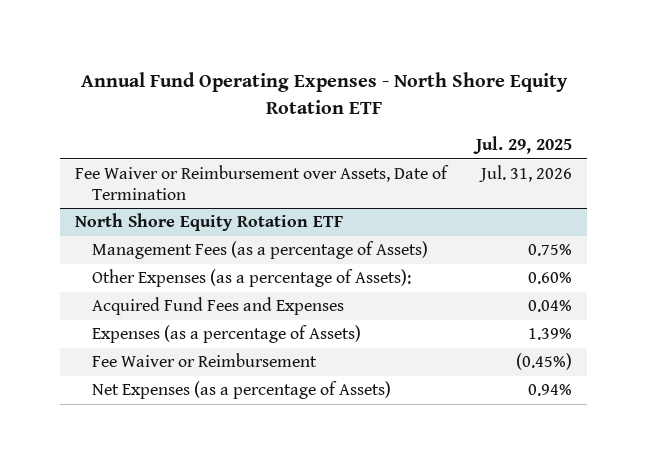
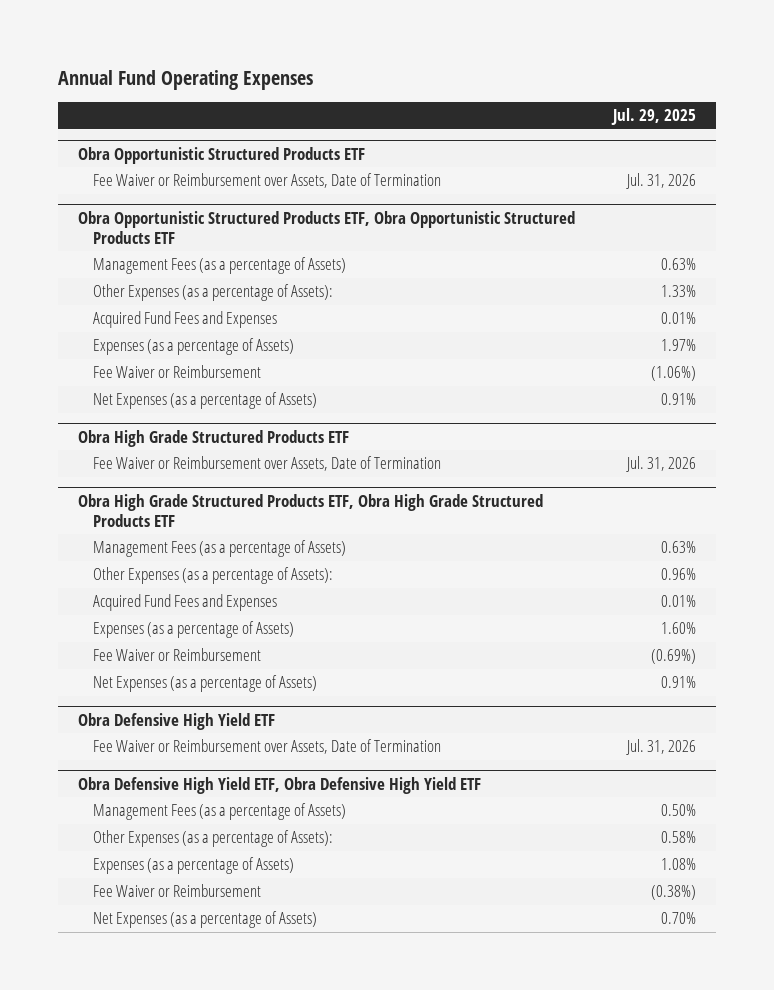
[80,71,568,114] Annual Fund Operating Expenses - North Shore Equity Rotation ETF -> [58,69,314,90] Annual Fund Operating Expenses
none -> [77,146,365,164] Obra Opportunistic Structured Products ETF
[74,213,343,232] North Shore Equity Rotation ETF -> none
none -> [77,210,575,244] Obra Opportunistic Structured Products ETF, Obra Opportunistic Structured Products ETF
[528,244,573,257] 0.75% -> [661,258,697,271] 0.63%
[528,272,573,285] 0.60% -> [661,285,697,298] 1.33%
[528,300,573,313] 0.04% -> [661,312,697,325] 0.01%
[528,328,573,341] 1.39% -> [661,339,697,352] 1.97%
[516,353,573,371] (0.45%) -> [651,366,697,382] (1.06%)
[528,384,573,397] 0.94% -> [661,393,697,406] 0.91%
none -> [77,429,349,447] Obra High Grade Structured Products ETF
none -> [92,456,441,472] Fee Waiver or Reimbursement over Assets, Date of Termination
none -> [77,493,543,527] Obra High Grade Structured Products ETF, Obra High Grade Structured Products ETF
none -> [92,540,346,558] Management Fees (as a percentage of Assets)
none -> [92,567,333,585] Other Expenses (as a percentage of Assets):
none -> [92,594,277,612] Acquired Fund Fees and Expenses
none -> [92,621,294,639] Expenses (as a percentage of Assets)
none -> [92,648,261,662] Fee Waiver or Reimbursement
none -> [92,675,317,693] Net Expenses (as a percentage of Assets)
none -> [77,712,275,730] Obra Defensive High Yield ETF
none -> [92,739,441,755] Fee Waiver or Reimbursement over Assets, Date of Termination
none -> [77,776,481,794] Obra Defensive High Yield ETF, Obra Defensive High Yield ETF
none -> [92,803,346,821] Management Fees (as a percentage of Assets)
none -> [92,830,333,848] Other Expenses (as a percentage of Assets):
none -> [92,857,294,875] Expenses (as a percentage of Assets)
none -> [92,884,261,898] Fee Waiver or Reimbursement
none -> [92,911,317,929] Net Expenses (as a percentage of Assets)

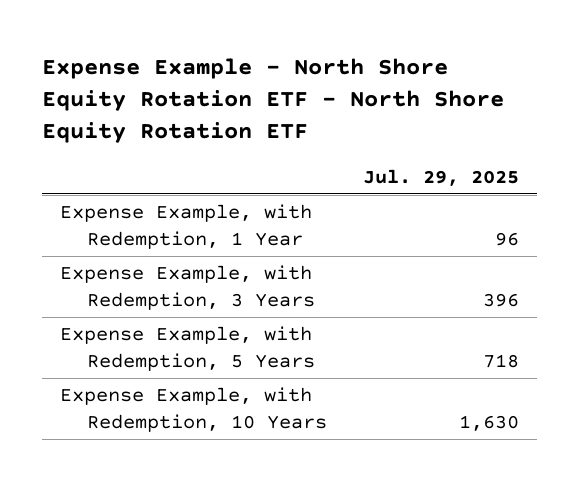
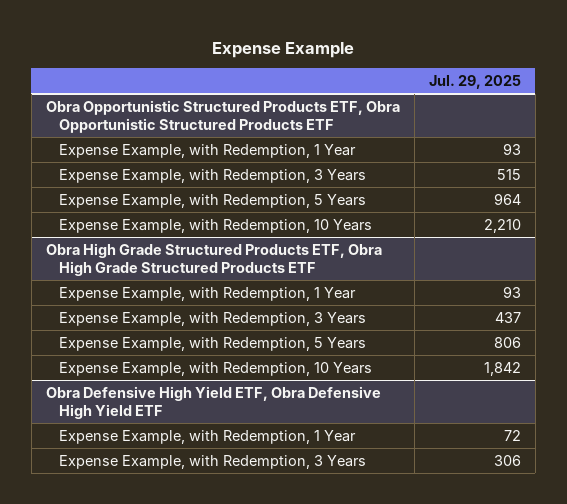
[41,58,504,144] Expense Example - North Shore Equity Rotation ETF - North Shore Equity Rotation ETF -> [212,41,355,58] Expense Example
none -> [45,99,400,133] Obra Opportunistic Structured Products ETF, Obra Opportunistic Structured Products ETF
[495,232,520,247] 96 -> [502,142,521,155] 93
[483,293,520,308] 396 -> [496,168,521,180] 515
[483,354,520,369] 718 -> [493,192,521,205] 964
[459,415,520,432] 1,630 -> [483,218,521,233] 2,210
none -> [45,242,382,276] Obra High Grade Structured Products ETF, Obra High Grade Structured Products ETF
none -> [58,286,356,301] Expense Example, with Redemption, 1 Year
none -> [58,311,366,326] Expense Example, with Redemption, 3 Years
none -> [58,336,366,351] Expense Example, with Redemption, 5 Years
none -> [58,361,372,376] Expense Example, with Redemption, 10 Years
none -> [45,385,381,419] Obra Defensive High Yield ETF, Obra Defensive High Yield ETF
none -> [58,429,356,444] Expense Example, with Redemption, 1 Year
none -> [58,454,366,469] Expense Example, with Redemption, 3 Years

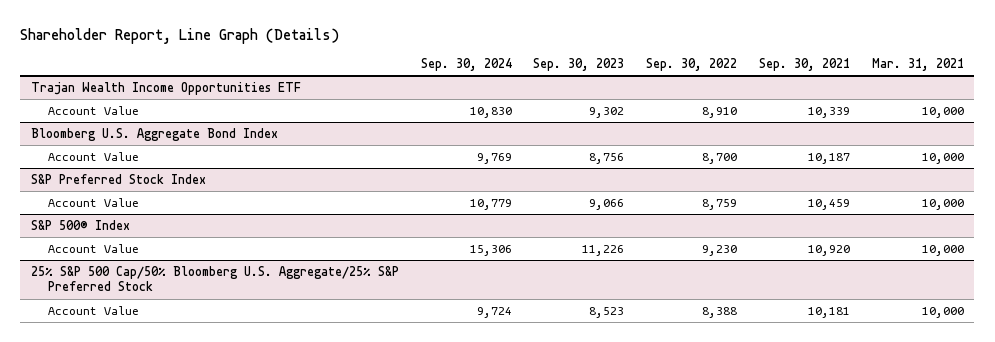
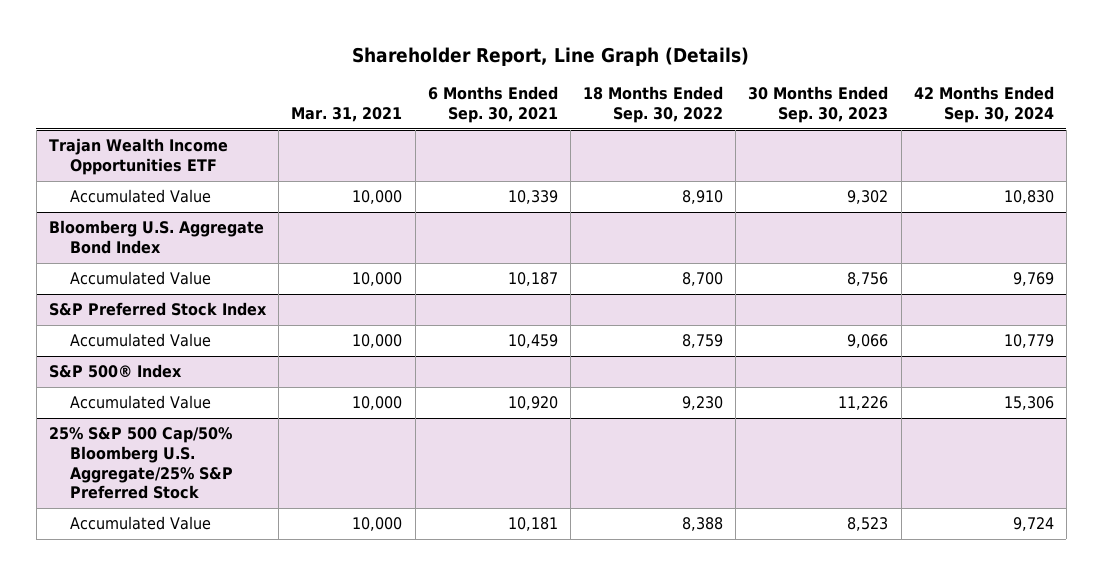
[420,58,512,72] Sep. 30, 2024 -> none
[533,58,625,72] Sep. 30, 2023 -> none
[646,58,738,72] Sep. 30, 2022 -> none
[758,58,850,72] Sep. 30, 2021 -> none
none -> [427,86,558,123] 6 Months Ended Sep. 30, 2021
none -> [583,86,724,123] 18 Months Ended Sep. 30, 2022
none -> [748,86,889,123] 30 Months Ended Sep. 30, 2023
none -> [913,86,1054,123] 42 Months Ended Sep. 30, 2024
[47,105,139,115] Account Value -> none
none -> [70,189,212,204] Accumulated Value
[47,151,139,161] Account Value -> none
none -> [70,271,212,286] Accumulated Value
[47,197,139,207] Account Value -> none
none -> [70,333,212,348] Accumulated Value
[47,243,139,253] Account Value -> none
none -> [70,395,212,410] Accumulated Value
[47,305,139,315] Account Value -> none
none -> [70,516,212,531] Accumulated Value

